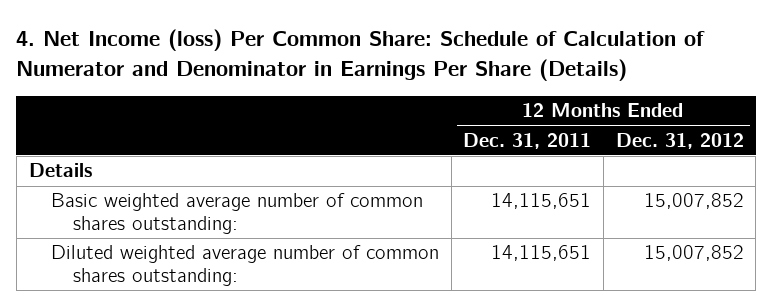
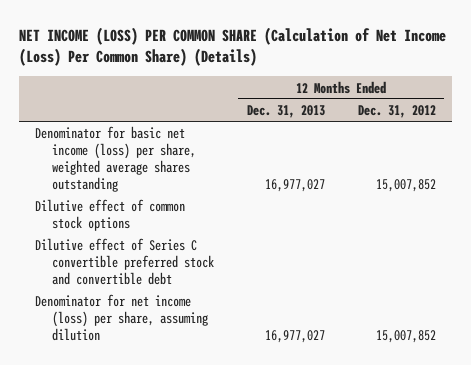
[16,29,706,82] 4. Net Income (loss) Per Common Share: Schedule of Calculation of Numerator and Denominator in Earnings Per Share (Details) -> [18,26,446,67] NET INCOME (LOSS) PER COMMON SHARE (Calculation of Net Income (Loss) Per Common Share) (Details)
[463,132,592,149] Dec. 31, 2011 -> none
none -> [246,105,325,119] Dec. 31, 2013
[28,163,92,178] Details -> none
[50,193,423,235] Basic weighted average number of common shares outstanding: -> [35,126,196,192] Denominator for basic net income (loss) per share, weighted average shares outstanding
none -> [35,199,186,231] Dilutive effect of common stock options
none -> [35,238,214,285] Dilutive effect of Series C convertible preferred stock and convertible debt
[50,245,439,287] Diluted weighted average number of common shares outstanding: -> [35,294,208,341] Denominator for net income (loss) per share, assuming dilution

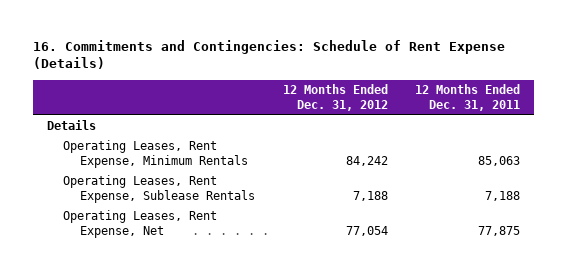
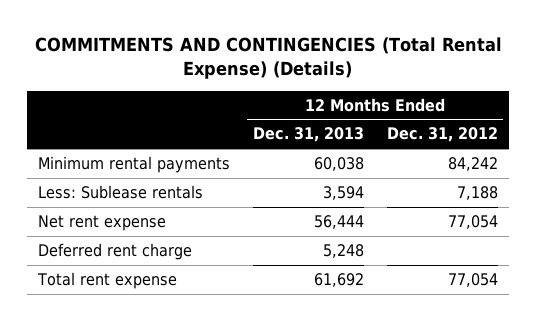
[32,39,505,70] 16. Commitments and Contingencies: Schedule of Rent Expense (Details) -> [35,37,503,80] COMMITMENTS AND CONTINGENCIES (Total Rental Expense) (Details)
[415,84,521,111] 12 Months Ended Dec. 31, 2011 -> none
none -> [253,127,365,143] Dec. 31, 2013
[46,120,96,131] Details -> none
[63,140,248,168] Operating Leases, Rent Expense, Minimum Rentals -> [38,156,231,174] Minimum rental payments
[63,175,255,203] Operating Leases, Rent Expense, Sublease Rentals -> [38,185,204,200] Less: Sublease rentals
[63,210,218,238] Operating Leases, Rent Expense, Net -> [38,215,167,232] Net rent expense
none -> [38,243,193,261] Deferred rent charge
none -> [37,272,178,290] Total rent expense

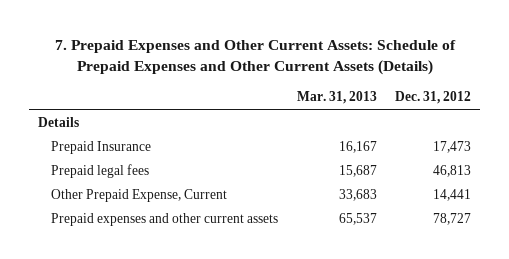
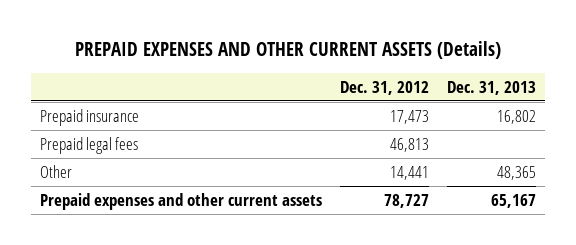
[54,39,456,76] 7. Prepaid Expenses and Other Current Assets: Schedule of Prepaid Expenses and Other Current Assets (Details) -> [74,41,501,60] PREPAID EXPENSES AND OTHER CURRENT ASSETS (Details)
[296,91,377,105] Mar. 31, 2013 -> none
none -> [446,80,536,95] Dec. 31, 2013
[37,116,79,127] Details -> none
[51,140,152,154] Prepaid Insurance -> [39,108,139,126] Prepaid insurance
[51,188,228,202] Other Prepaid Expense, Current -> [39,164,72,178] Other

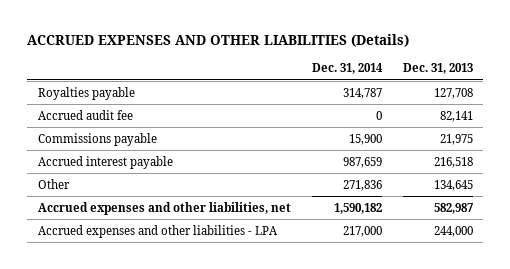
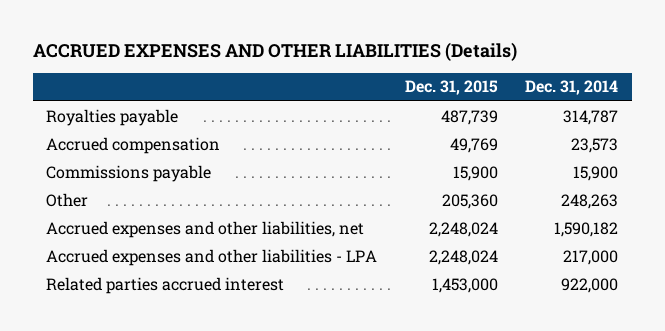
[402,63,473,75] Dec. 31, 2013 -> none
none -> [404,80,498,96] Dec. 31, 2015
[37,109,133,120] Accrued audit fee -> none
none -> [46,136,221,154] Accrued compensation
[37,155,173,169] Accrued interest payable -> none
[342,179,382,191] 271,836 -> [561,193,619,209] 248,263
none -> [46,276,285,294] Related parties accrued interest

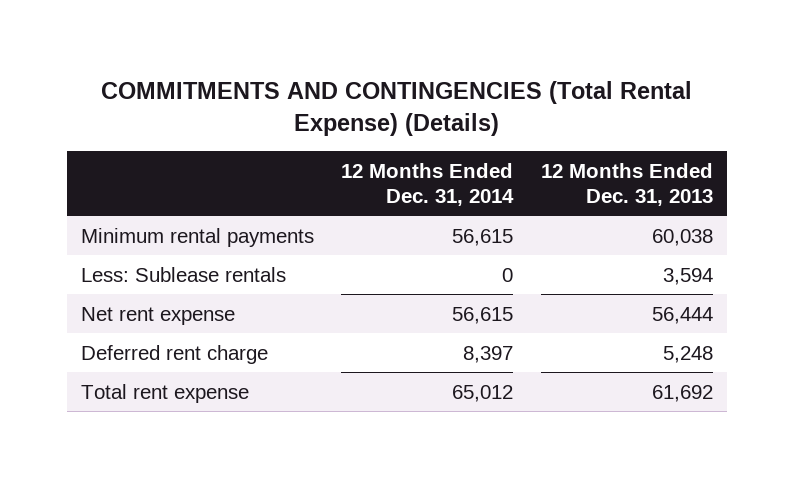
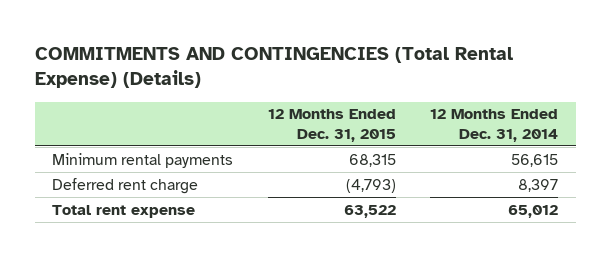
[541,163,714,206] 12 Months Ended Dec. 31, 2013 -> none
none -> [267,109,396,142] 12 Months Ended Dec. 31, 2015
[80,266,286,282] Less: Sublease rentals -> none
[80,306,235,325] Net rent expense -> none

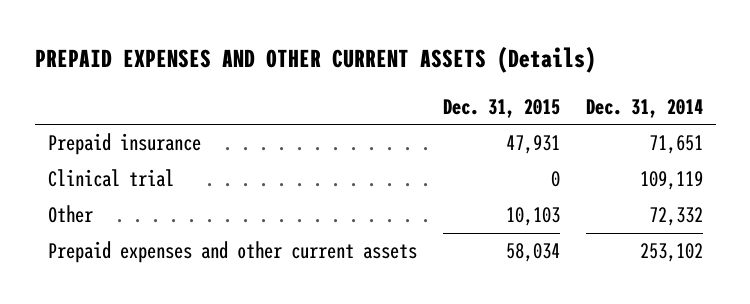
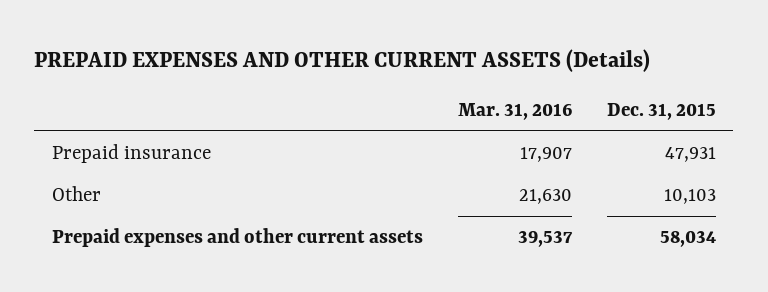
[585,98,703,118] Dec. 31, 2014 -> none
none -> [457,102,572,120] Mar. 31, 2016
[47,169,174,188] Clinical trial -> none

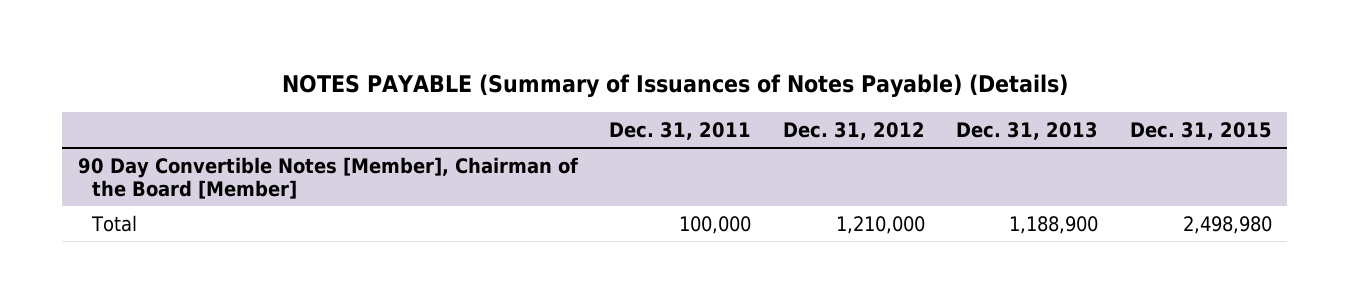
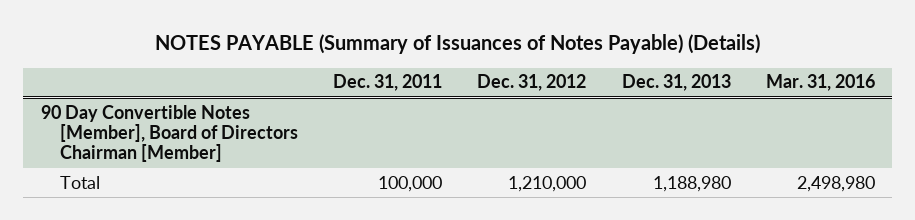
[1129,121,1272,140] Dec. 31, 2015 -> none
none -> [765,74,875,92] Mar. 31, 2016
[77,156,578,199] 90 Day Convertible Notes [Member], Chairman of the Board [Member] -> [40,104,299,163] 90 Day Convertible Notes [Member], Board of Directors Chairman [Member]
[1009,215,1099,234] 1,188,900 -> [652,175,731,192] 1,188,980

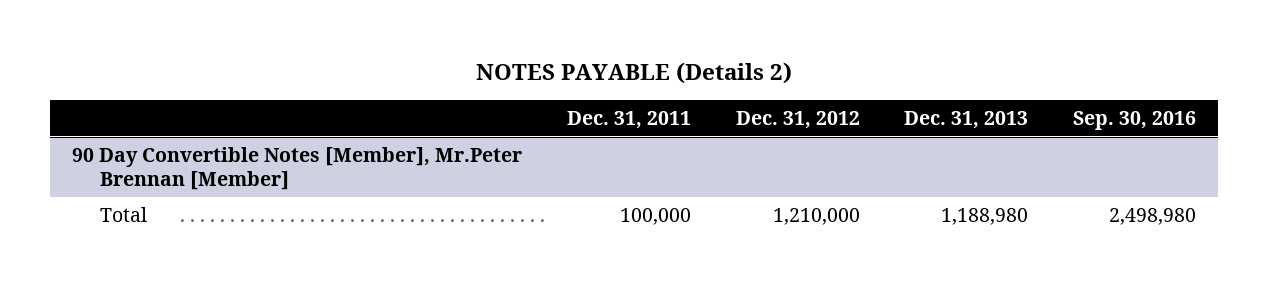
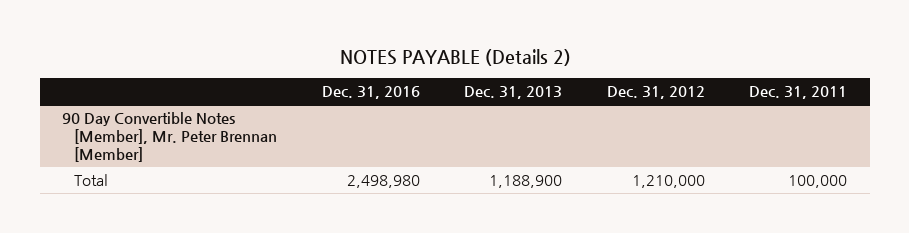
[1072,111,1196,131] Sep. 30, 2016 -> none
none -> [321,86,420,100] Dec. 31, 2016
[72,146,523,191] 90 Day Convertible Notes [Member], Mr.Peter Brennan [Member] -> [62,112,278,163] 90 Day Convertible Notes [Member], Mr. Peter Brennan [Member]
[941,207,1029,225] 1,188,980 -> [489,175,563,189] 1,188,900

